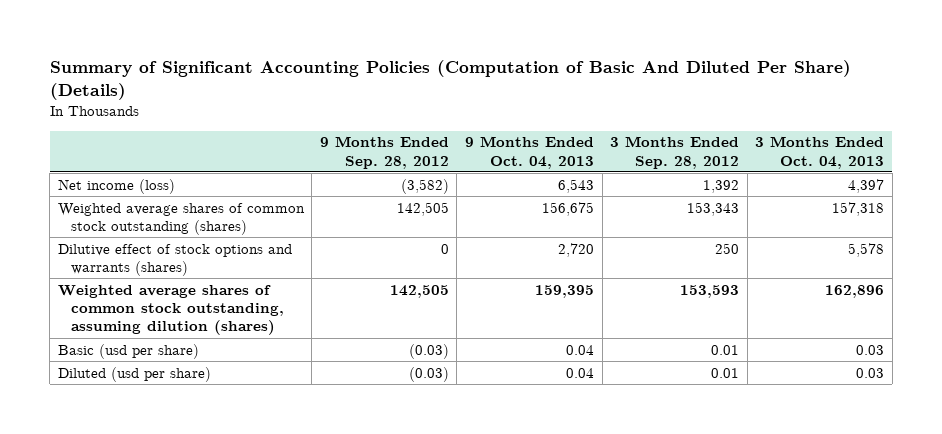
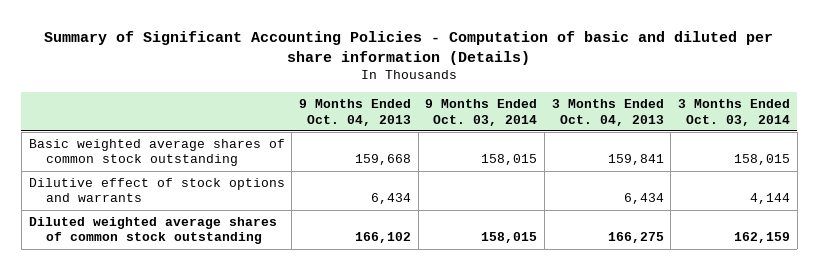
[49,59,851,100] Summary of Significant Accounting Policies (Computation of Basic And Diluted Per Share) (Details) -> [44,30,774,65] Summary of Significant Accounting Policies - Computation of basic and diluted per share information (Details)
[319,136,449,169] 9 Months Ended Sep. 28, 2012 -> none
[610,136,740,169] 3 Months Ended Sep. 28, 2012 -> none
none -> [425,99,538,126] 9 Months Ended Oct. 03, 2014
none -> [677,99,790,126] 3 Months Ended Oct. 03, 2014
[57,178,175,194] Net income (loss) -> none
[57,343,199,359] Basic (usd per share) -> none
[57,366,211,382] Diluted (usd per share) -> none
[57,202,305,235] Weighted average shares of common stock outstanding (shares) -> [28,138,285,167] Basic weighted average shares of common stock outstanding
[542,201,595,216] 156,675 -> [354,154,411,166] 159,668
[832,201,885,216] 157,318 -> [607,154,664,166] 159,841
[57,243,292,276] Dilutive effect of stock options and warrants (shares) -> [28,177,285,203] Dilutive effect of stock options and warrants
[558,242,595,257] 2,720 -> [370,193,411,205] 6,434
[848,242,885,257] 5,578 -> [623,193,664,205] 6,434
[57,284,285,336] Weighted average shares of common stock outstanding, assuming dilution (shares) -> [28,216,277,245] Diluted weighted average shares of common stock outstanding
[535,284,595,298] 159,395 -> [354,232,411,244] 166,102
[825,284,885,298] 162,896 -> [607,232,664,244] 166,275

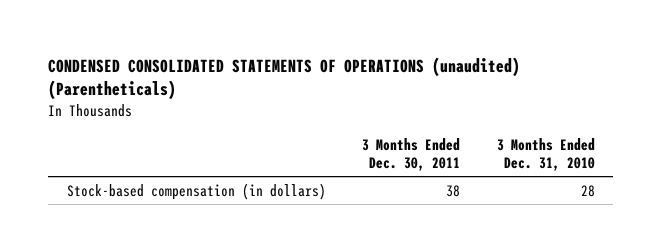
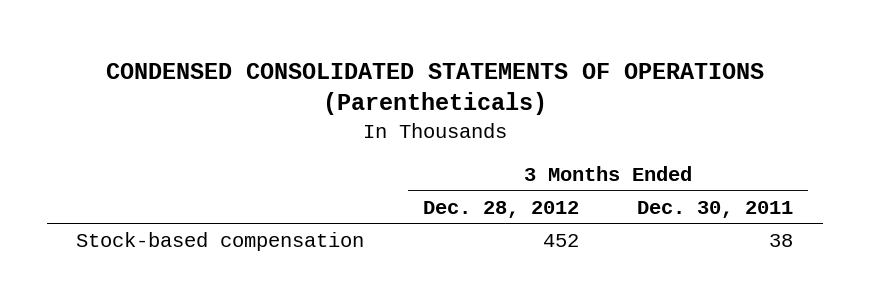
[48,56,521,101] CONDENSED CONSOLIDATED STATEMENTS OF OPERATIONS (unaudited) (Parentheticals) -> [105,62,764,116] CONDENSED CONSOLIDATED STATEMENTS OF OPERATIONS (Parentheticals)
[497,138,596,172] 3 Months Ended Dec. 31, 2010 -> none
none -> [422,200,579,218] Dec. 28, 2012
[66,182,326,200] Stock-based compensation (in dollars) -> [76,231,365,251] Stock-based compensation

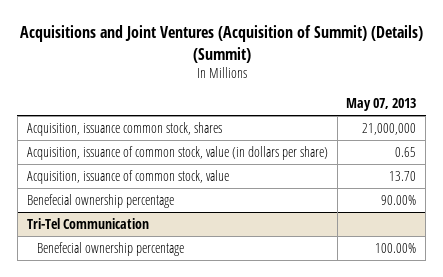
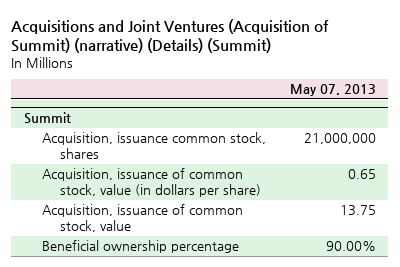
[19,25,423,63] Acquisitions and Joint Ventures (Acquisition of Summit) (Details) (Summit) -> [11,18,330,53] Acquisitions and Joint Ventures (Acquisition of Summit) (narrative) (Details) (Summit)
none -> [23,112,71,125] Summit
[26,217,149,229] Tri-Tel Communication -> none
[37,241,185,256] Benefecial ownership percentage -> none
[389,170,417,181] 13.70 -> [340,205,377,217] 13.75
[26,193,174,208] Benefecial ownership percentage -> [41,240,239,254] Beneficial ownership percentage

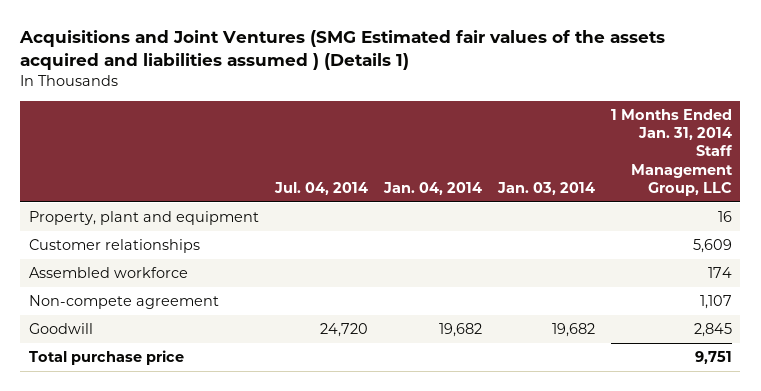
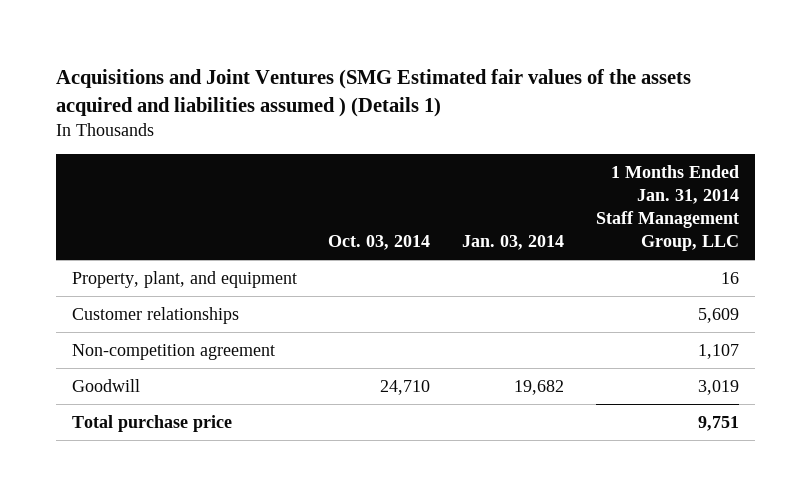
[273,181,368,195] Jul. 04, 2014 -> none
[382,181,482,195] Jan. 04, 2014 -> none
none -> [328,235,431,251] Oct. 03, 2014
[28,211,259,226] Property, plant and equipment -> [71,270,297,288] Property, plant, and equipment
[28,267,188,279] Assembled workforce -> none
[28,295,219,310] Non-compete agreement -> [71,343,275,360] Non-competition agreement
[694,323,733,338] 2,845 -> [697,379,739,395] 3,019

